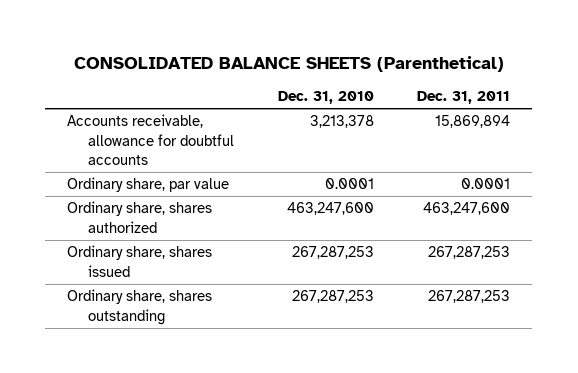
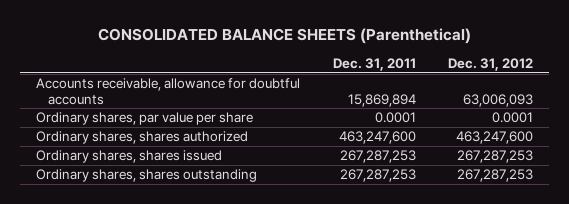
[277,91,374,105] Dec. 31, 2010 -> none
none -> [448,57,534,71] Dec. 31, 2012
[67,177,230,193] Ordinary share, par value -> [35,112,253,126] Ordinary shares, par value per share
[67,201,213,233] Ordinary share, shares authorized -> [35,131,248,145] Ordinary shares, shares authorized
[67,245,213,277] Ordinary share, shares issued -> [35,150,222,164] Ordinary shares, shares issued
[67,289,213,325] Ordinary share, shares outstanding -> [35,169,257,183] Ordinary shares, shares outstanding

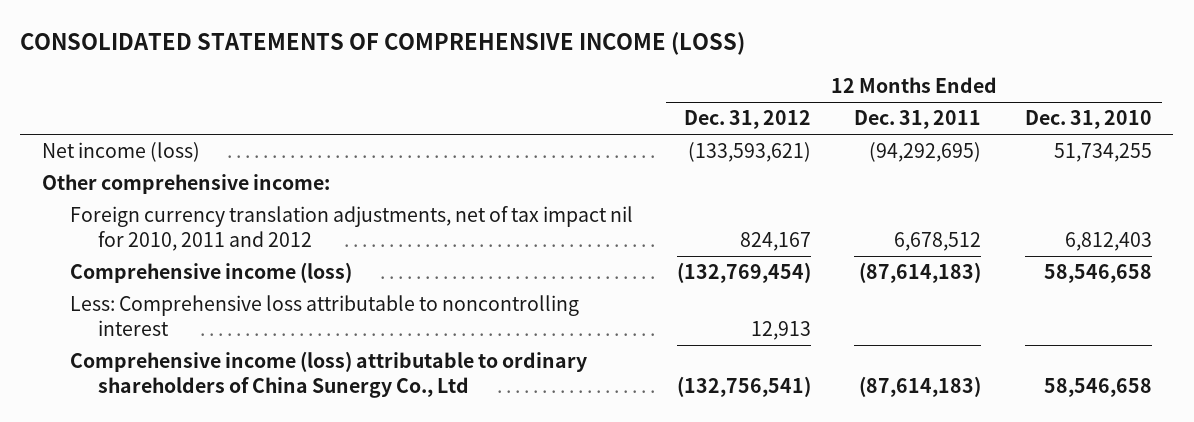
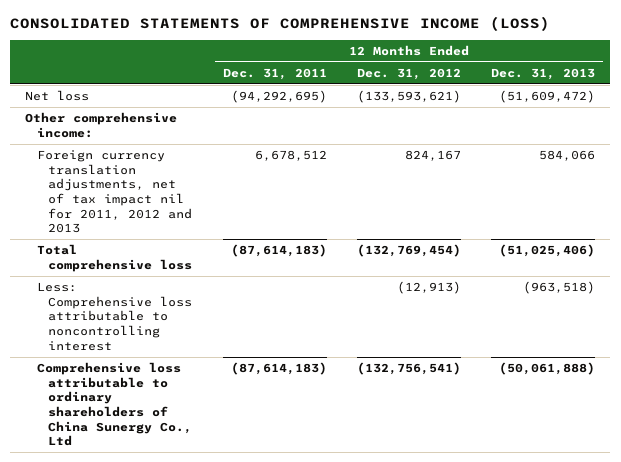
[1024,110,1152,130] Dec. 31, 2010 -> none
none -> [491,68,596,81] Dec. 31, 2013
[42,142,201,163] Net income (loss) -> [25,90,90,102] Net loss
[70,206,634,251] Foreign currency translation adjustments, net of tax impact nil for 2010, 2011 and 2012 -> [36,150,193,234] Foreign currency translation adjustments, net of tax impact nil for 2011, 2012 and 2013
[70,262,353,284] Comprehensive income (loss) -> [36,244,193,272] Total comprehensive loss
[750,320,811,340] 12,913 -> [396,281,461,295] (12,913)
[70,351,588,398] Comprehensive income (loss) attributable to ordinary shareholders of China Sunergy Co., Ltd -> [36,362,193,447] Comprehensive loss attributable to ordinary shareholders of China Sunergy Co., Ltd

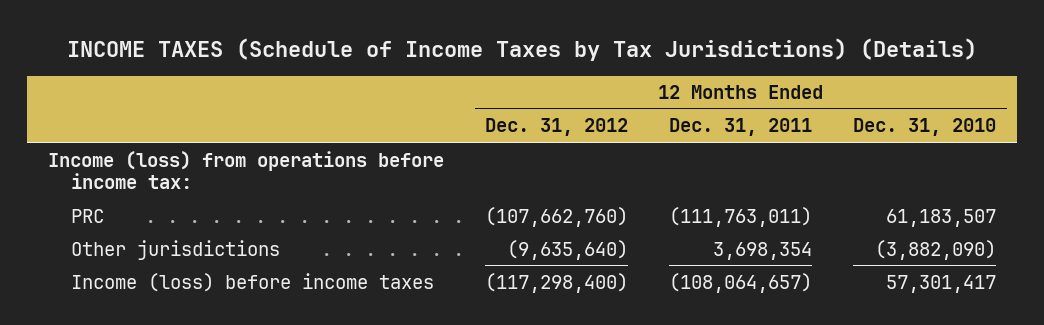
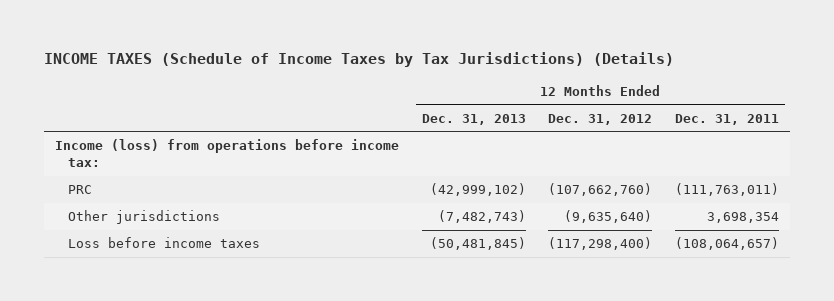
[853,118,997,137] Dec. 31, 2010 -> none
none -> [421,113,526,125] Dec. 31, 2013
[71,272,435,292] Income (loss) before income taxes -> [67,237,260,249] Loss before income taxes

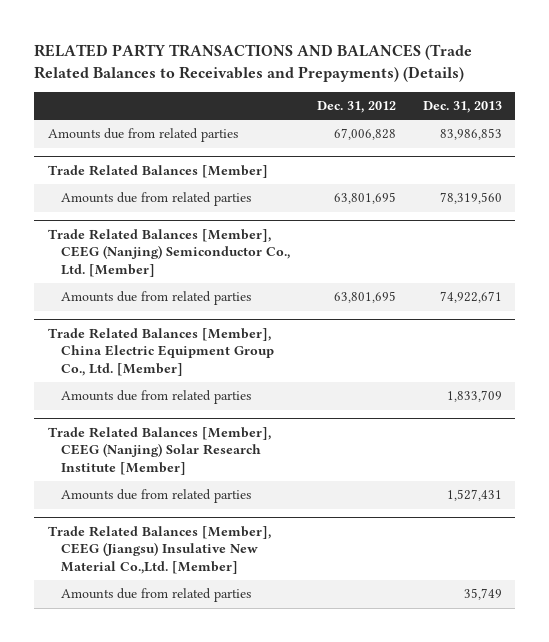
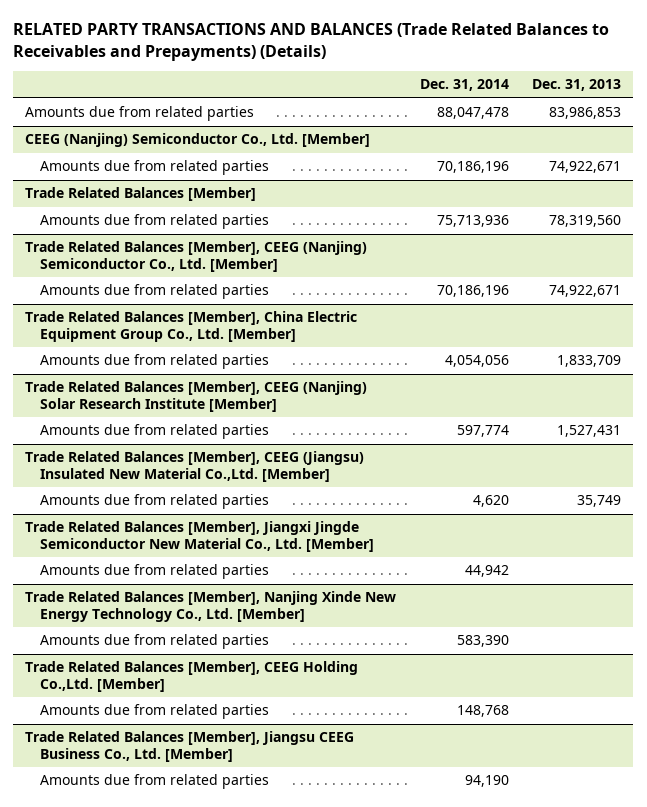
[317,101,397,114] Dec. 31, 2012 -> none
none -> [419,79,509,92] Dec. 31, 2014
none -> [25,133,371,148] CEEG (Nanjing) Semiconductor Co., Ltd. [Member]
none -> [40,160,270,176] Amounts due from related parties
[47,525,271,574] Trade Related Balances [Member], CEEG (Jiangsu) Insulative New Material Co.,Ltd. [Member] -> [25,451,365,482] Trade Related Balances [Member], CEEG (Jiangsu) Insulated New Material Co.,Ltd. [Member]
none -> [25,521,375,552] Trade Related Balances [Member], Jiangxi Jingde Semiconductor New Material Co., Ltd. [Member]
none -> [40,564,270,580] Amounts due from related parties
none -> [25,591,397,622] Trade Related Balances [Member], Nanjing Xinde New Energy Technology Co., Ltd. [Member]
none -> [40,634,270,650] Amounts due from related parties
none -> [25,661,359,692] Trade Related Balances [Member], CEEG Holding Co.,Ltd. [Member]
none -> [40,704,270,720] Amounts due from related parties
none -> [25,731,355,762] Trade Related Balances [Member], Jiangsu CEEG Business Co., Ltd. [Member]
none -> [40,774,270,790] Amounts due from related parties

